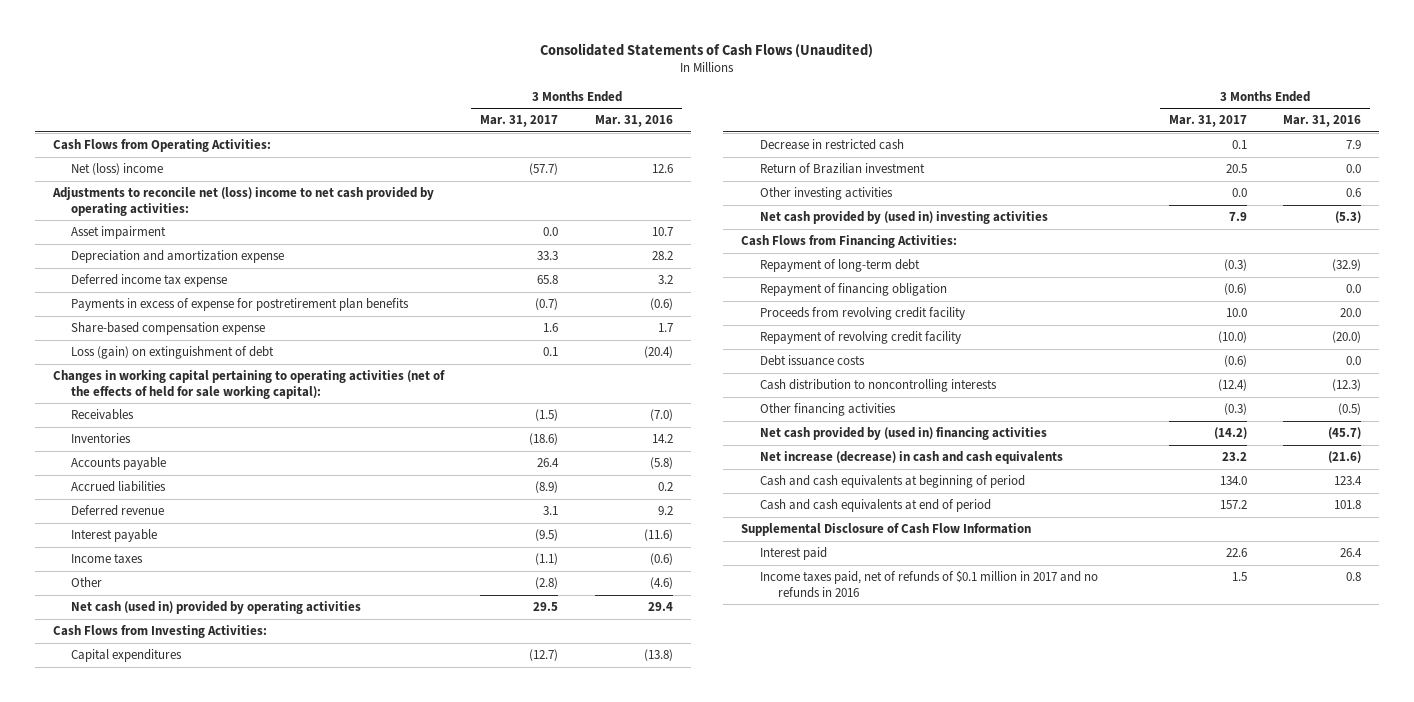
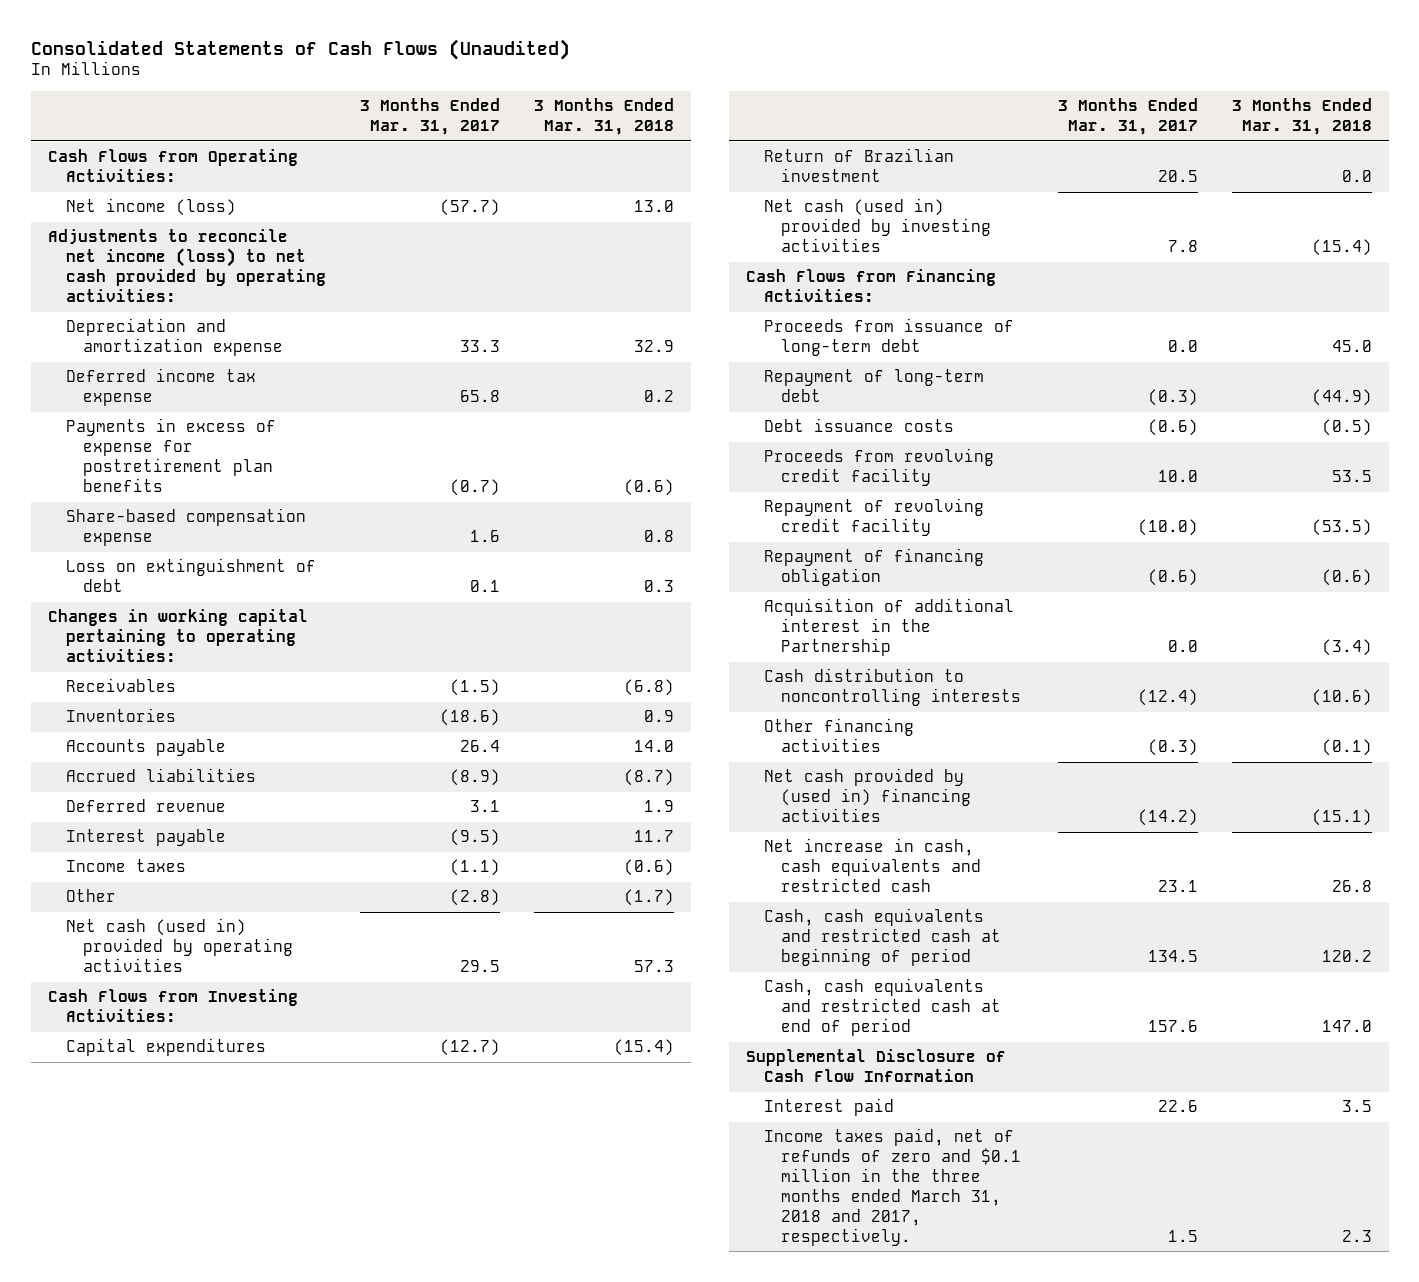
[594,115,673,128] Mar. 31, 2016 -> none
none -> [533,98,674,135] 3 Months Ended Mar. 31, 2018
[71,226,167,240] Asset impairment -> none
[71,163,164,176] Net (loss) income -> [65,198,236,217] Net income (loss)
[51,187,434,216] Adjustments to reconcile net (loss) income to net cash provided by operating activities: -> [47,229,326,302] Adjustments to reconcile net income (loss) to net cash provided by operating activities:
[71,346,275,360] Loss (gain) on extinguishment of debt -> [65,558,316,593] Loss on extinguishment of debt
[52,370,445,399] Changes in working capital pertaining to operating activities (net of the effects of held for sale working capital): -> [47,609,308,663] Changes in working capital pertaining to operating activities:
[759,139,904,151] Decrease in restricted cash -> none
[759,187,893,201] Other investing activities -> none
[759,211,1048,225] Net cash provided by (used in) investing activities -> [763,198,992,253] Net cash (used in) provided by investing activities
[1228,212,1247,222] 7.9 -> [1167,240,1198,253] 7.8
none -> [763,318,1014,357] Proceeds from issuance of long-term debt
[759,355,865,367] Debt issuance costs -> [763,418,954,433] Debt issuance costs
[759,283,947,297] Repayment of financing obligation -> [763,548,984,587] Repayment of financing obligation
none -> [763,598,1014,657] Acquisition of additional interest in the Partnership
[759,451,1063,465] Net increase (decrease) in cash and cash equivalents -> [763,838,982,893] Net increase in cash, cash equivalents and restricted cash
[1221,452,1247,462] 23.2 -> [1157,880,1198,893] 23.1
[759,475,1025,489] Cash and cash equivalents at beginning of period -> [763,908,1002,967] Cash, cash equivalents and restricted cash at beginning of period
[1219,476,1247,486] 134.0 -> [1147,950,1198,963] 134.5
[759,499,991,513] Cash and cash equivalents at end of period -> [763,978,1002,1037] Cash, cash equivalents and restricted cash at end of period
[1219,500,1247,510] 157.2 -> [1147,1020,1198,1033] 157.6
[759,570,1098,598] Income taxes paid, net of refunds of $0.1 million in 2017 and no refunds in 2016 -> [763,1128,1022,1246] Income taxes paid, net of refunds of zero and $0.1 million in the three months ended March 31, 2018 and 2017, respectively.

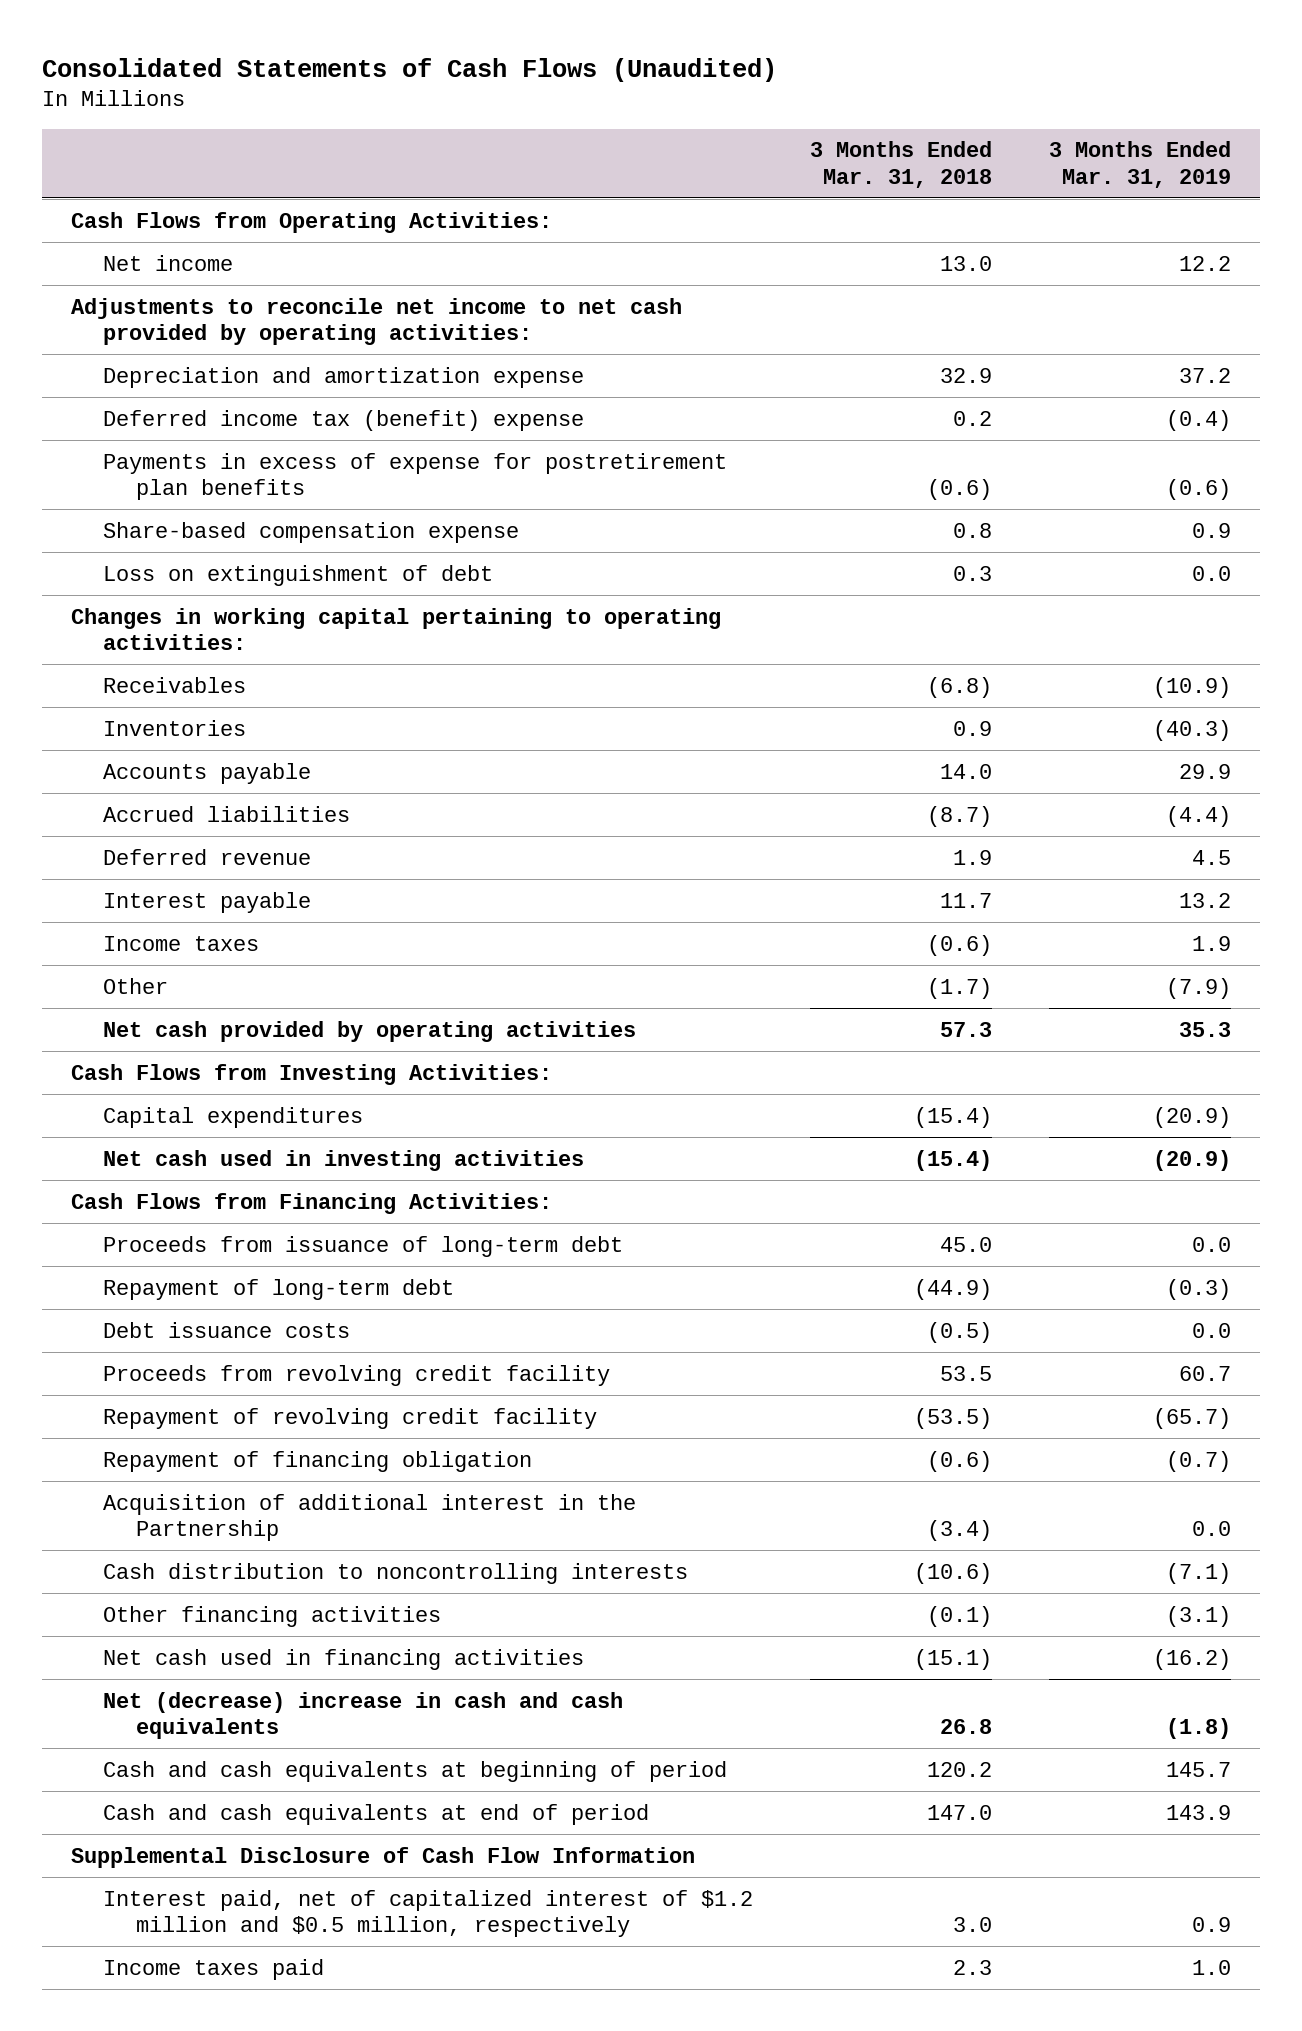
[359,98,500,135] 3 Months Ended Mar. 31, 2017 -> none
none -> [1049,141,1232,188] 3 Months Ended Mar. 31, 2019
[65,198,236,217] Net income (loss) -> [103,254,234,271] Net income
[47,229,326,302] Adjustments to reconcile net income (loss) to net cash provided by operating activities: -> [70,297,682,345] Adjustments to reconcile net income to net cash provided by operating activities:
[65,368,256,407] Deferred income tax expense -> [103,409,585,431] Deferred income tax (benefit) expense
[65,918,294,973] Net cash (used in) provided by operating activities -> [103,1020,637,1042] Net cash provided by operating activities
[763,148,954,183] Return of Brazilian investment -> none
[763,198,992,253] Net cash (used in) provided by investing activities -> [103,1149,585,1171] Net cash used in investing activities
[763,768,972,823] Net cash provided by (used in) financing activities -> [103,1648,585,1670] Net cash used in financing activities
[763,838,982,893] Net increase in cash, cash equivalents and restricted cash -> [103,1691,624,1739] Net (decrease) increase in cash and cash equivalents
[763,908,1002,967] Cash, cash equivalents and restricted cash at beginning of period -> [103,1760,728,1782] Cash and cash equivalents at beginning of period
[763,978,1002,1037] Cash, cash equivalents and restricted cash at end of period -> [103,1803,650,1825] Cash and cash equivalents at end of period
[763,1098,894,1117] Interest paid -> none
none -> [103,1889,754,1937] Interest paid, net of capitalized interest of $1.2 million and $0.5 million, respectively
[763,1128,1022,1246] Income taxes paid, net of refunds of zero and $0.1 million in the three months ended March 31, 2018 and 2017, respectively. -> [103,1958,325,1980] Income taxes paid

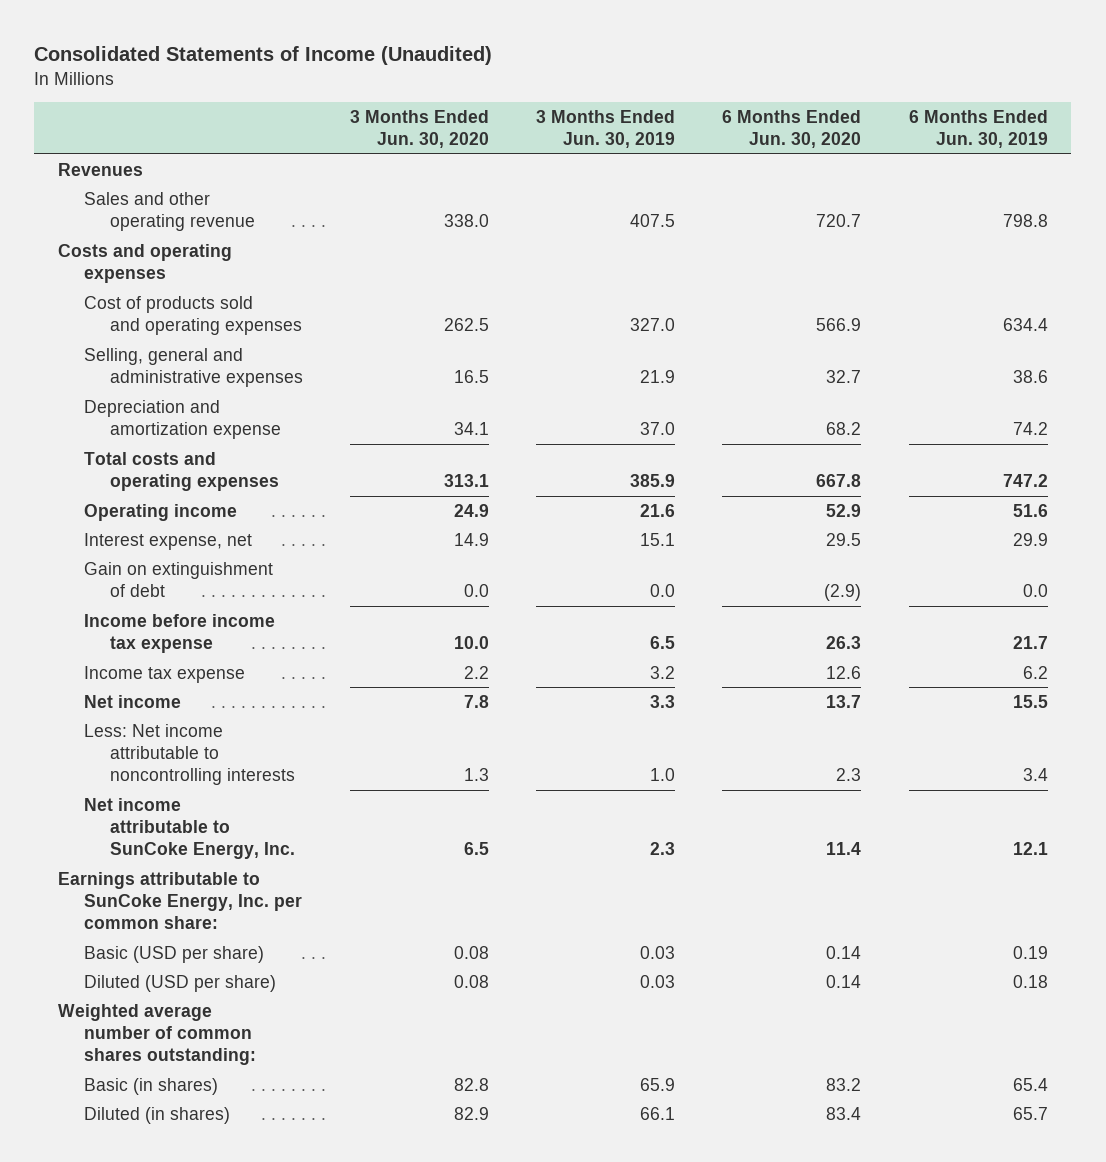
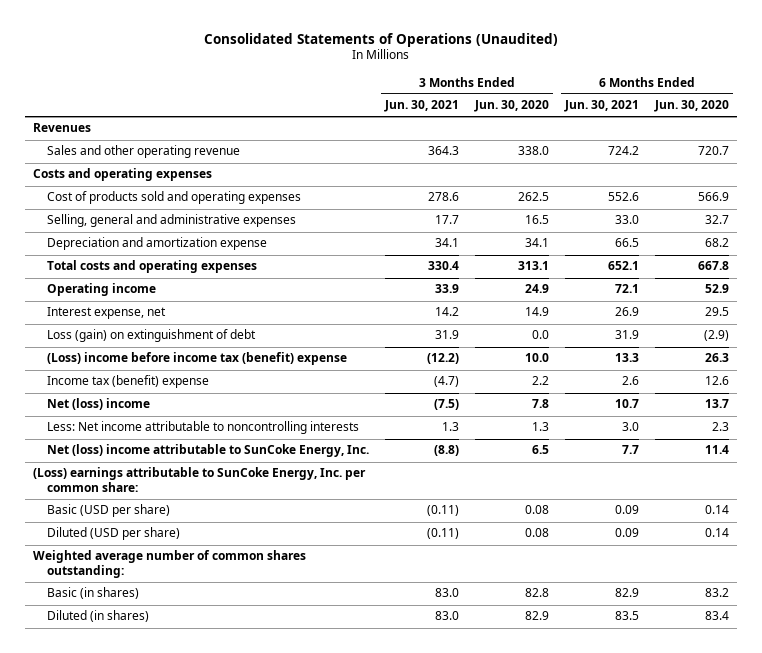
[34,46,493,66] Consolidated Statements of Income (Unaudited) -> [203,32,558,47] Consolidated Statements of Operations (Unaudited)
[536,109,676,149] 3 Months Ended Jun. 30, 2019 -> none
[908,109,1048,149] 6 Months Ended Jun. 30, 2019 -> none
none -> [383,100,459,113] Jun. 30, 2021
none -> [563,100,639,113] Jun. 30, 2021
[83,561,273,598] Gain on extinguishment of debt -> [46,329,256,343] Loss (gain) on extinguishment of debt
[83,613,275,654] Income before income tax expense -> [46,352,347,366] (Loss) income before income tax (benefit) expense
[83,665,245,683] Income tax expense -> [46,375,209,389] Income tax (benefit) expense
[83,694,181,708] Net income -> [46,398,150,411] Net (loss) income
[83,797,295,860] Net income attributable to SunCoke Energy, Inc. -> [46,444,369,458] Net (loss) income attributable to SunCoke Energy, Inc.
[57,871,302,930] Earnings attributable to SunCoke Energy, Inc. per common share: -> [33,467,367,493] (Loss) earnings attributable to SunCoke Energy, Inc. per common share:

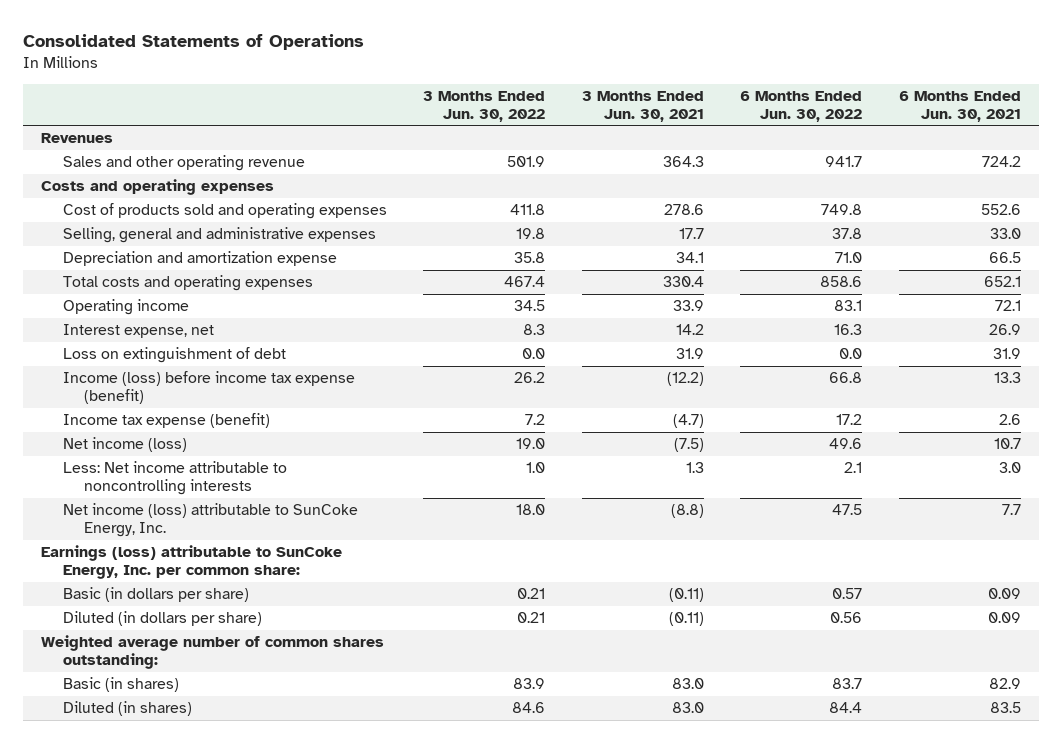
[203,32,558,47] Consolidated Statements of Operations (Unaudited) -> [22,34,364,51] Consolidated Statements of Operations
[473,100,549,113] Jun. 30, 2020 -> none
[653,100,729,113] Jun. 30, 2020 -> none
none -> [423,90,546,122] 3 Months Ended Jun. 30, 2022
none -> [740,90,863,122] 6 Months Ended Jun. 30, 2022
[46,329,256,343] Loss (gain) on extinguishment of debt -> [62,347,286,364] Loss on extinguishment of debt
[46,352,347,366] (Loss) income before income tax (benefit) expense -> [62,371,355,405] Income (loss) before income tax expense (benefit)
[46,375,209,389] Income tax (benefit) expense -> [62,413,270,429] Income tax expense (benefit)
[46,398,150,411] Net (loss) income -> [62,437,187,453] Net income (loss)
[46,444,369,458] Net (loss) income attributable to SunCoke Energy, Inc. -> [62,503,358,538] Net income (loss) attributable to SunCoke Energy, Inc.
[33,467,367,493] (Loss) earnings attributable to SunCoke Energy, Inc. per common share: -> [41,545,343,580] Earnings (loss) attributable to SunCoke Energy, Inc. per common share:
[46,504,170,518] Basic (USD per share) -> [62,587,249,603] Basic (in dollars per share)
[46,527,180,541] Diluted (USD per share) -> [62,611,262,627] Diluted (in dollars per share)

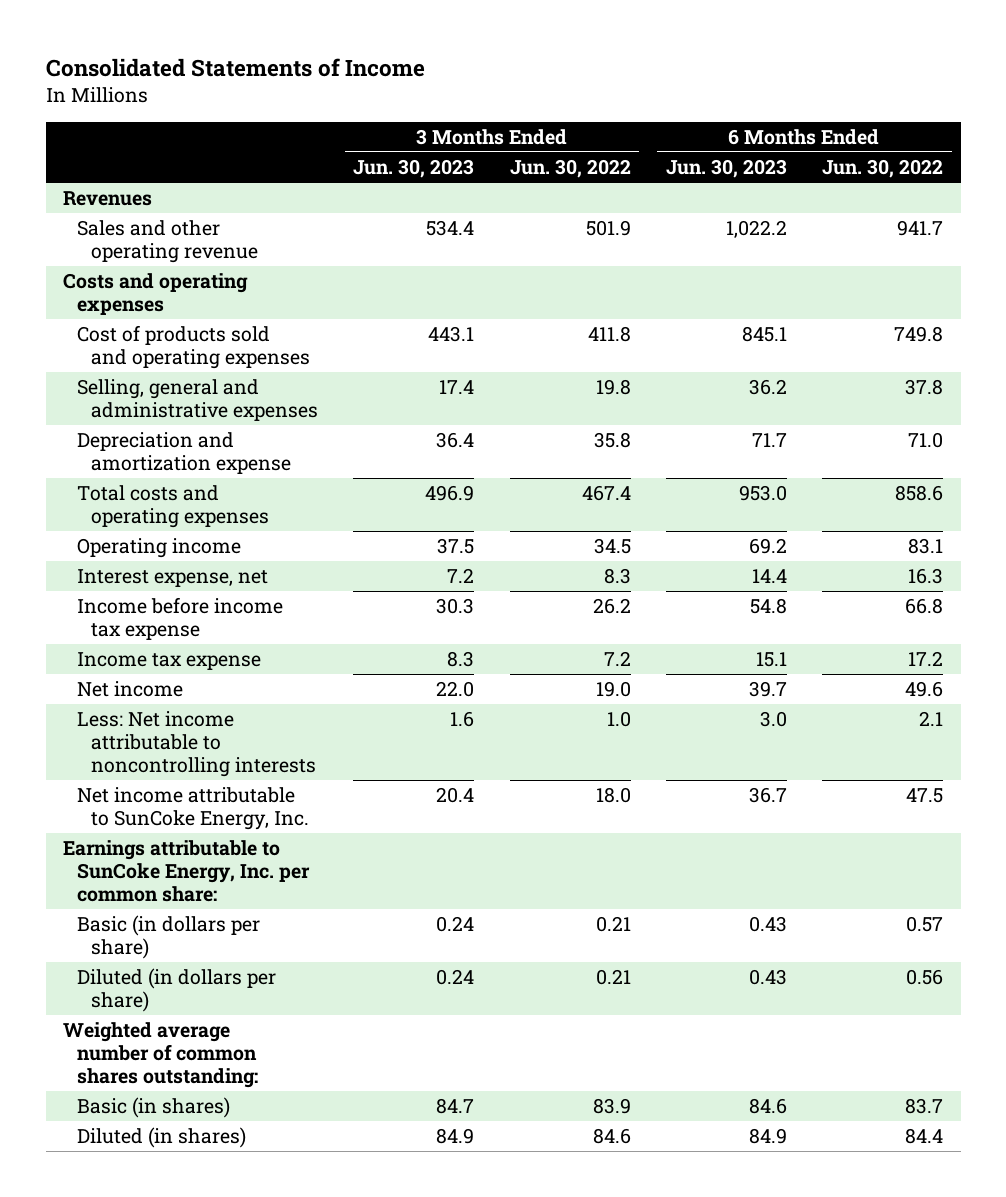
[22,34,364,51] Consolidated Statements of Operations -> [45,57,425,77] Consolidated Statements of Income
[581,90,704,122] 3 Months Ended Jun. 30, 2021 -> none
[898,90,1021,122] 6 Months Ended Jun. 30, 2021 -> none
none -> [353,159,475,179] Jun. 30, 2023
none -> [665,159,787,179] Jun. 30, 2023
[62,347,286,364] Loss on extinguishment of debt -> none
[62,371,355,405] Income (loss) before income tax expense (benefit) -> [77,597,284,640] Income before income tax expense
[62,413,270,429] Income tax expense (benefit) -> [77,652,262,671] Income tax expense
[62,437,187,453] Net income (loss) -> [77,681,184,698] Net income
[62,503,358,538] Net income (loss) attributable to SunCoke Energy, Inc. -> [77,787,310,830] Net income attributable to SunCoke Energy, Inc.
[41,545,343,580] Earnings (loss) attributable to SunCoke Energy, Inc. per common share: -> [63,840,311,902] Earnings attributable to SunCoke Energy, Inc. per common share:

